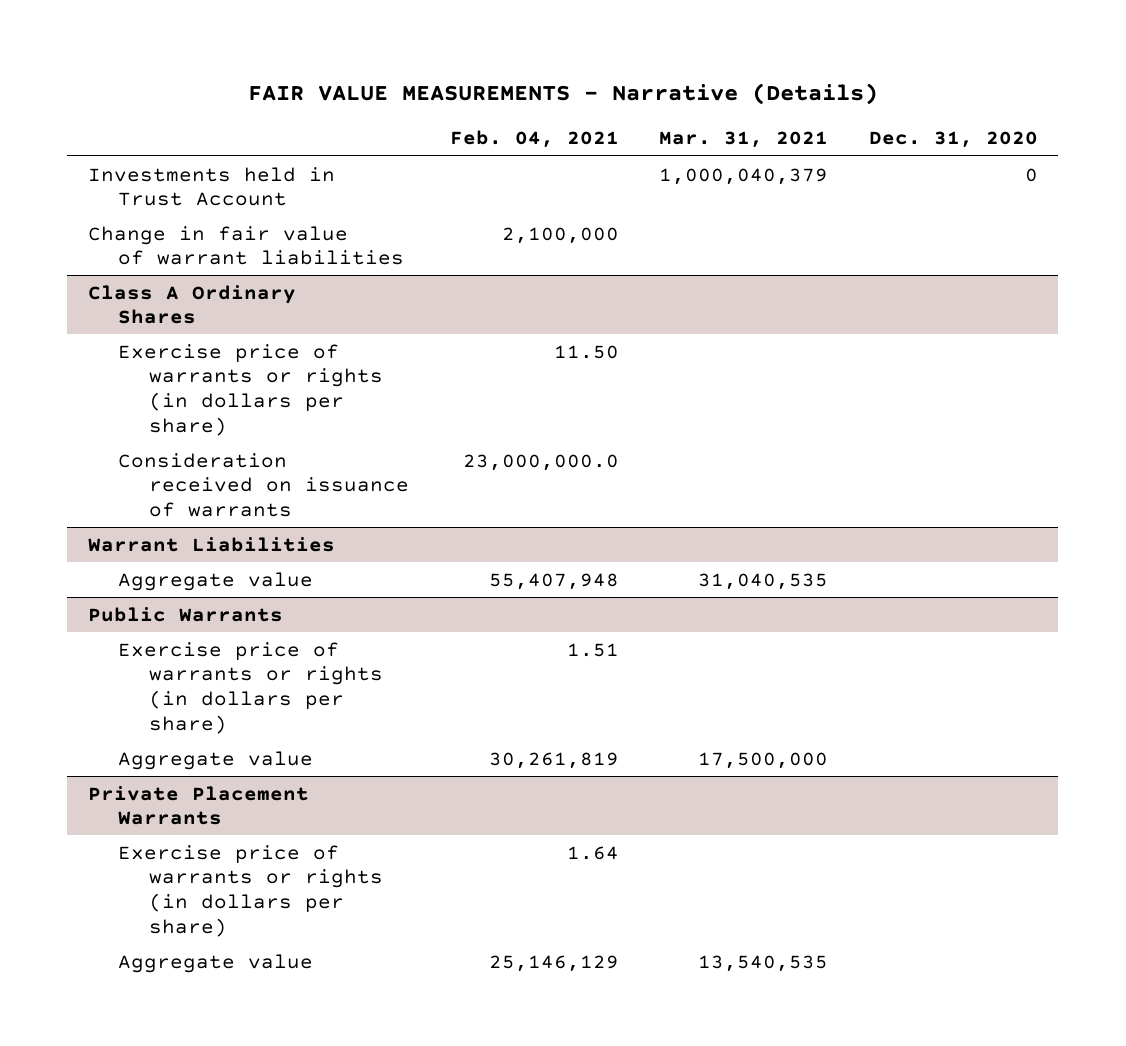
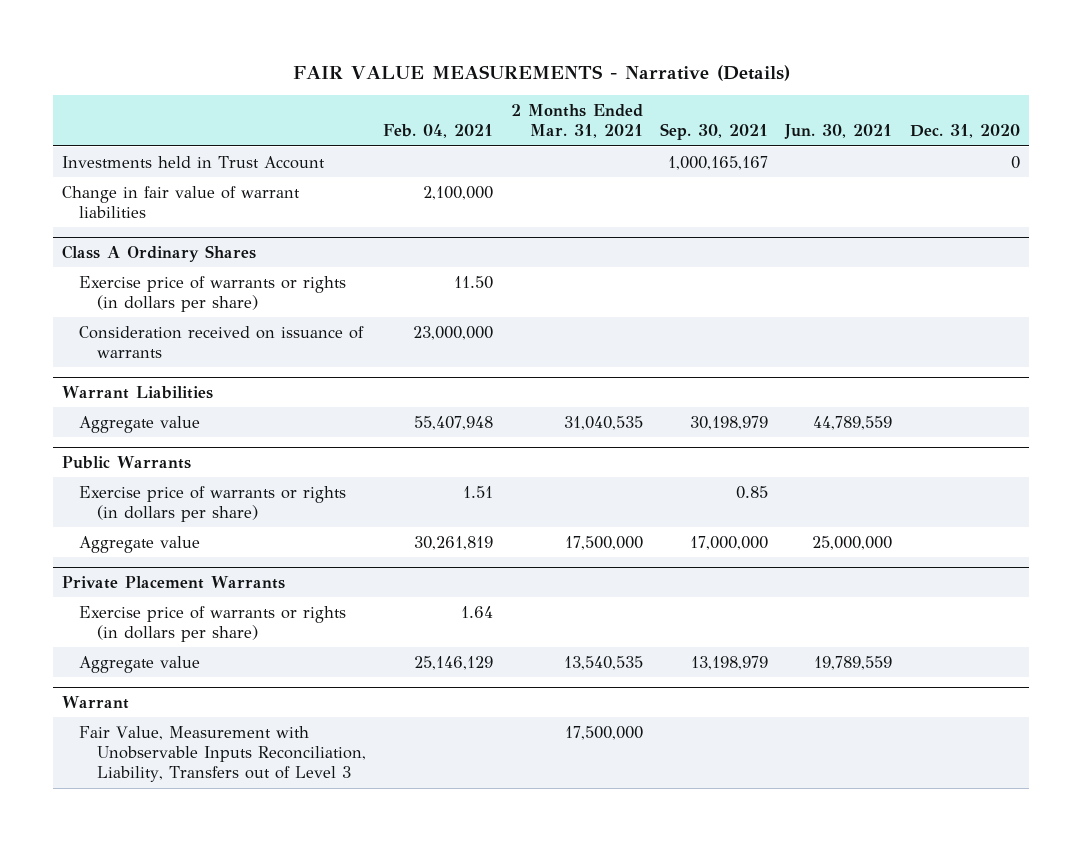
[659,131,829,149] Mar. 31, 2021 -> none
none -> [510,103,643,139] 2 Months Ended Mar. 31, 2021
none -> [659,123,768,141] Sep. 30, 2021
none -> [784,124,893,140] Jun. 30, 2021
[462,453,619,471] 23,000,000.0 -> [413,325,494,340] 23,000,000
none -> [61,695,129,709] Warrant
none -> [79,725,366,783] Fair Value, Measurement with Unobservable Inputs Reconciliation, Liability, Transfers out of Level 3

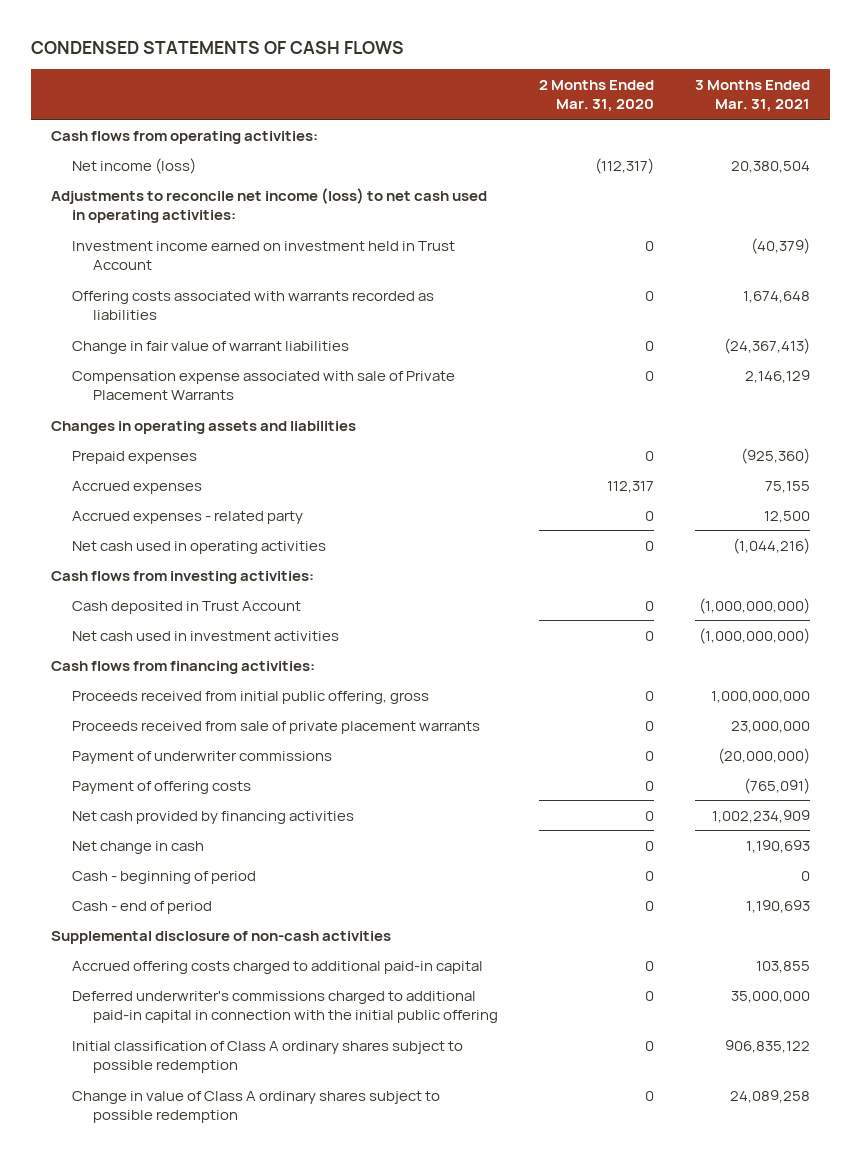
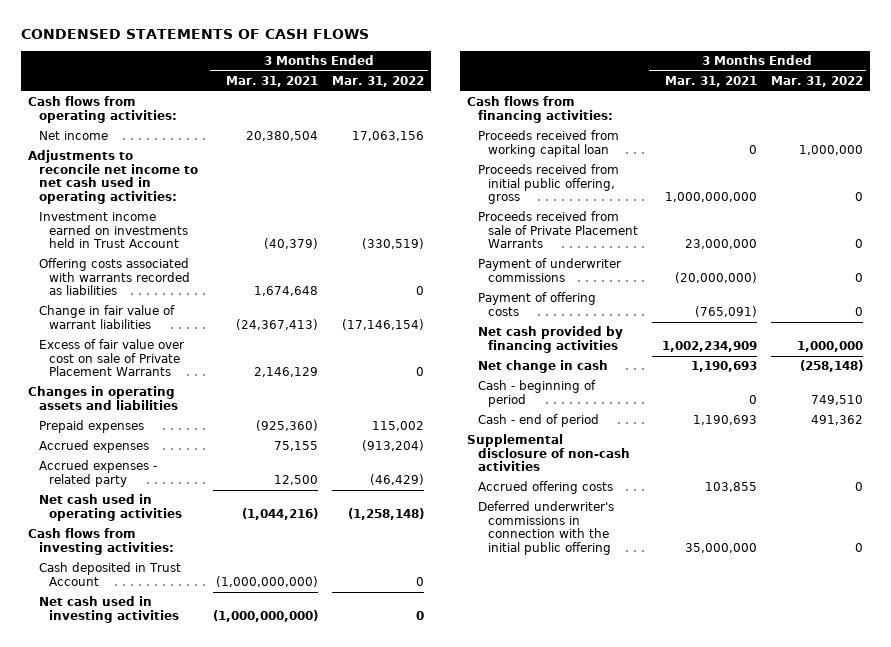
[538,79,654,113] 2 Months Ended Mar. 31, 2020 -> none
none -> [332,75,425,87] Mar. 31, 2022
[72,157,197,174] Net income (loss) -> [38,131,108,141] Net income
[51,187,488,224] Adjustments to reconcile net income (loss) to net cash used in operating activities: -> [28,150,198,205] Adjustments to reconcile net income to net cash used in operating activities:
[72,240,456,271] Investment income earned on investment held in Trust Account -> [38,212,189,249] Investment income earned on investments held in Trust Account
[72,370,456,401] Compensation expense associated with sale of Private Placement Warrants -> [38,339,184,377] Excess of fair value over cost on sale of Private Placement Warrants
[72,630,340,641] Net cash used in investment activities -> [38,596,180,623] Net cash used in investing activities
none -> [477,130,619,157] Proceeds received from working capital loan
[72,720,481,734] Proceeds received from sale of private placement warrants -> [477,211,639,249] Proceeds received from sale of Private Placement Warrants
[72,1040,464,1074] Initial classification of Class A ordinary shares subject to possible redemption -> none
[72,1090,441,1124] Change in value of Class A ordinary shares subject to possible redemption -> none
[72,960,484,974] Accrued offering costs charged to additional paid-in capital -> [477,481,613,495] Accrued offering costs
[72,990,499,1024] Deferred underwriter's commissions charged to additional paid-in capital in connection with the initial public offering -> [477,501,614,556] Deferred underwriter's commissions in connection with the initial public offering

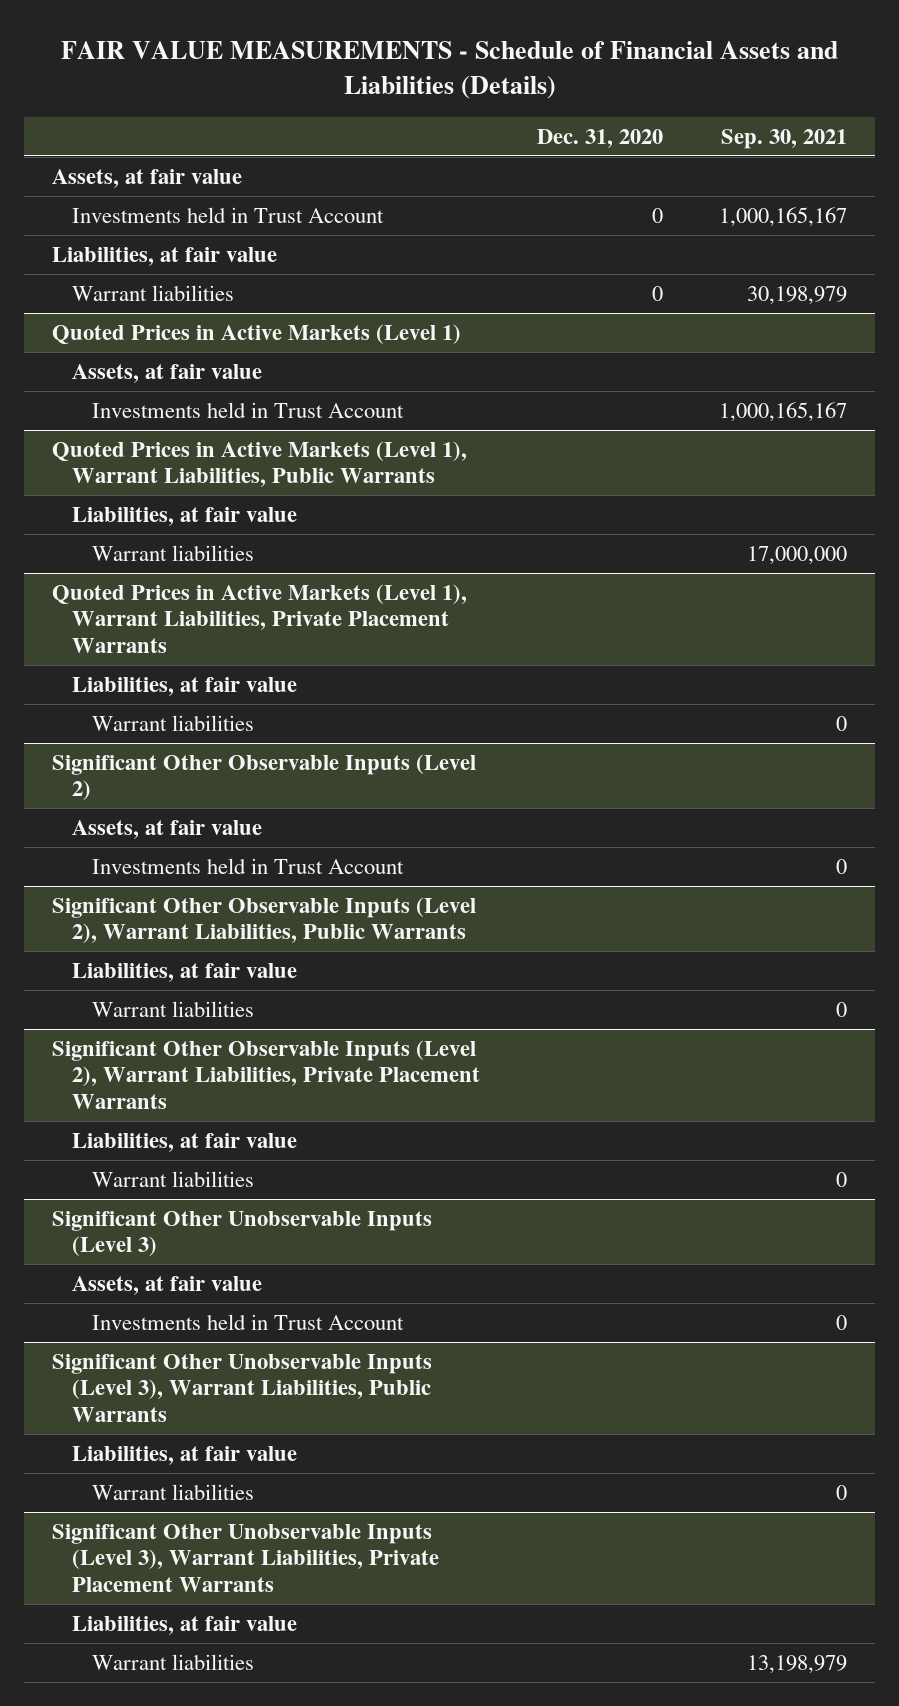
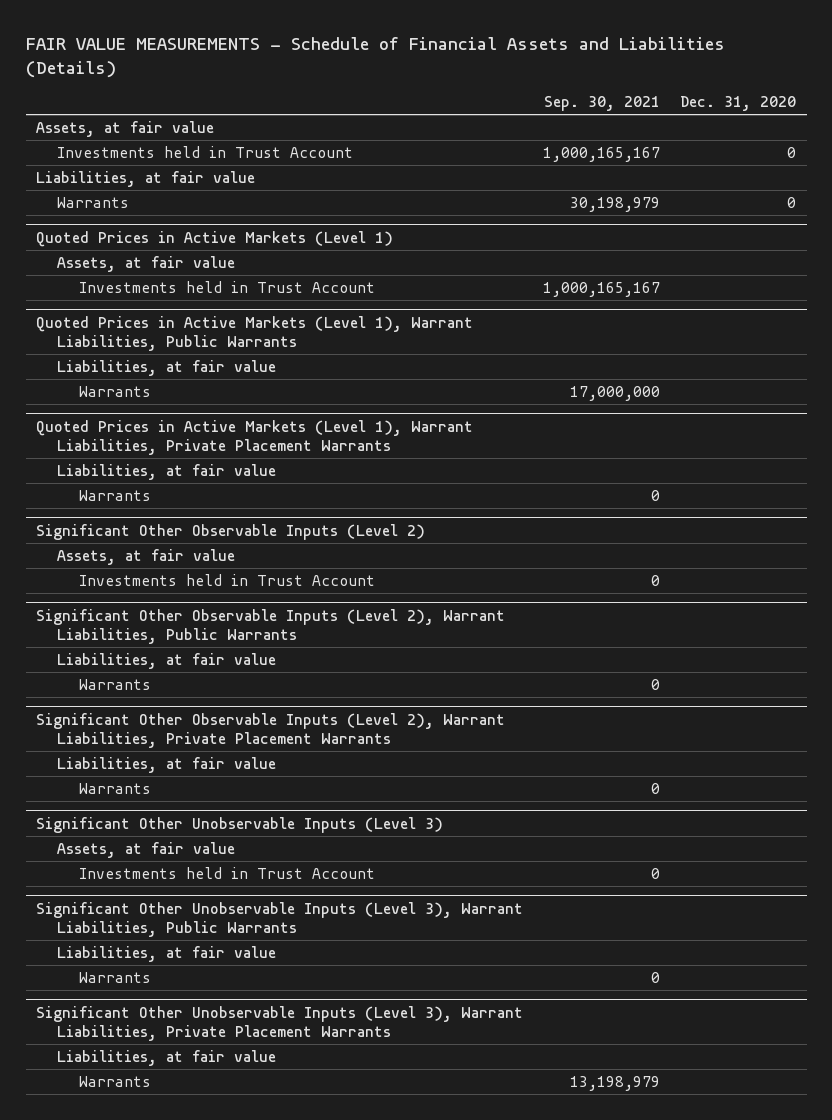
[72,284,235,301] Warrant liabilities -> [57,196,130,208] Warrants
[91,544,254,561] Warrant liabilities -> [78,385,151,397] Warrants
[91,714,254,731] Warrant liabilities -> [78,489,151,501] Warrants
[91,1000,254,1017] Warrant liabilities -> [78,678,151,690] Warrants
[91,1170,254,1187] Warrant liabilities -> [78,782,151,794] Warrants
[91,1483,254,1500] Warrant liabilities -> [78,971,151,983] Warrants
[91,1653,254,1670] Warrant liabilities -> [78,1075,151,1087] Warrants

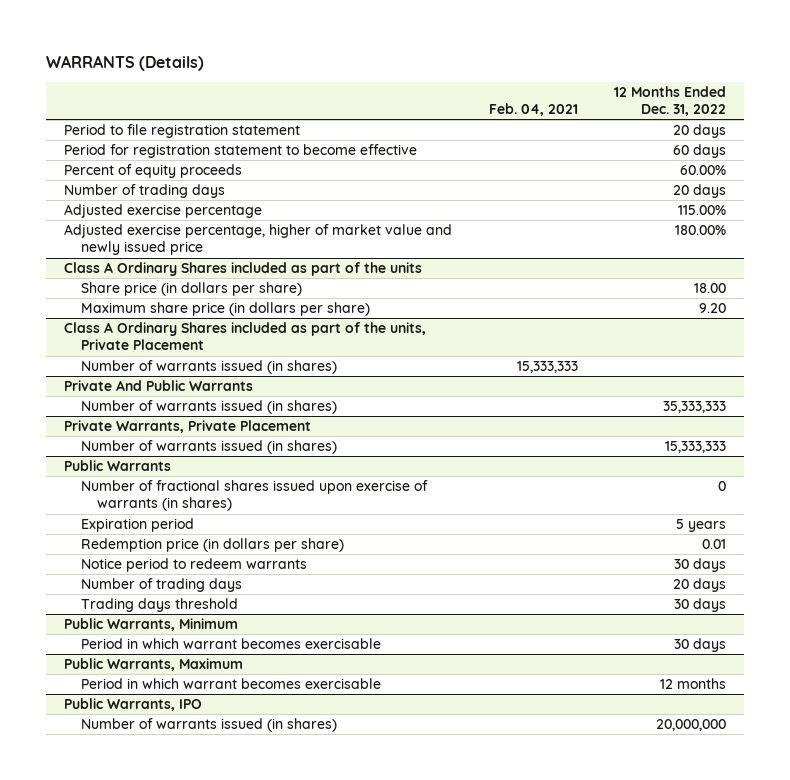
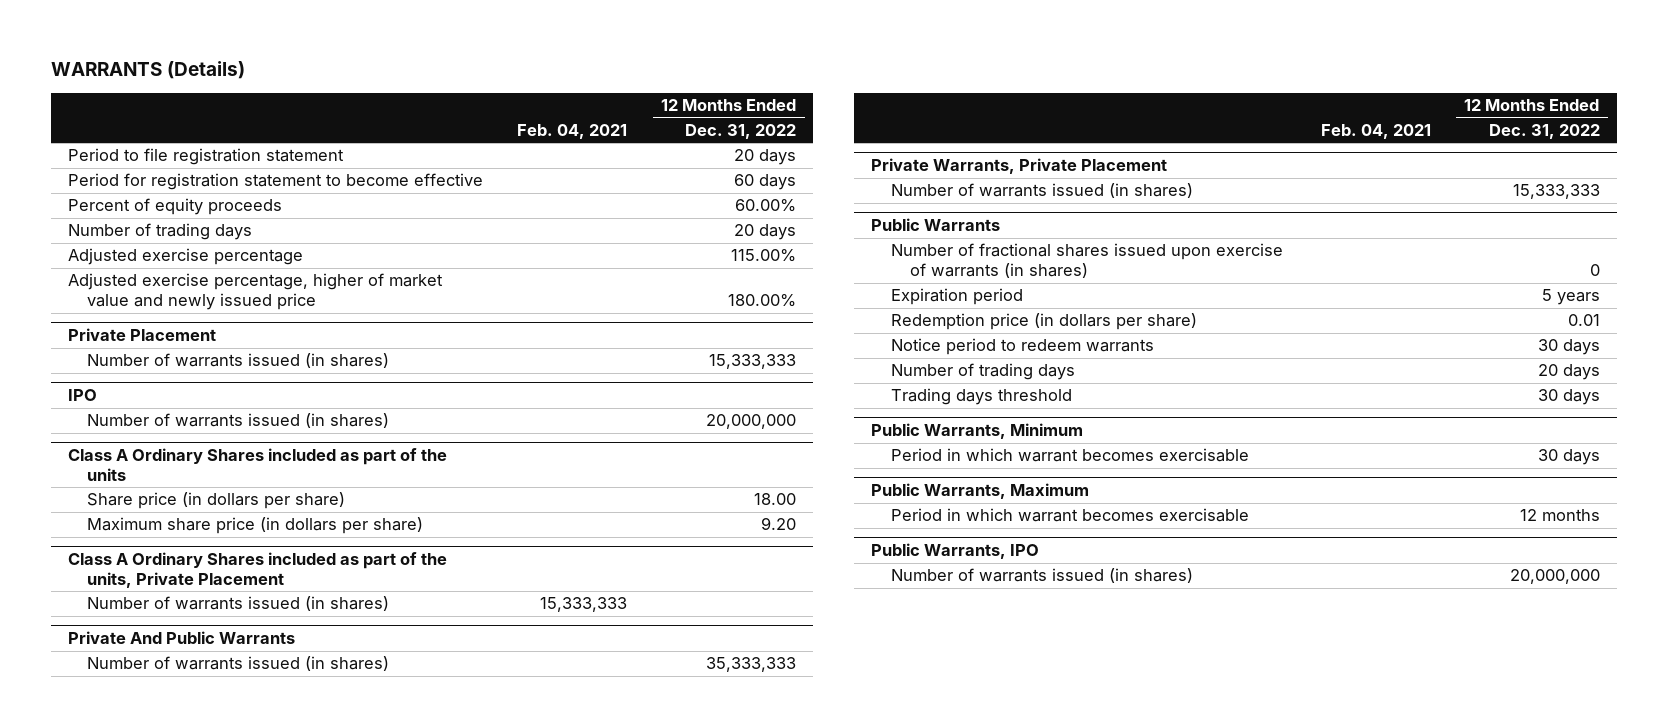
none -> [67,328,216,342] Private Placement
none -> [87,353,390,369] Number of warrants issued (in shares)
none -> [67,389,97,402] IPO
none -> [87,413,390,429] Number of warrants issued (in shares)

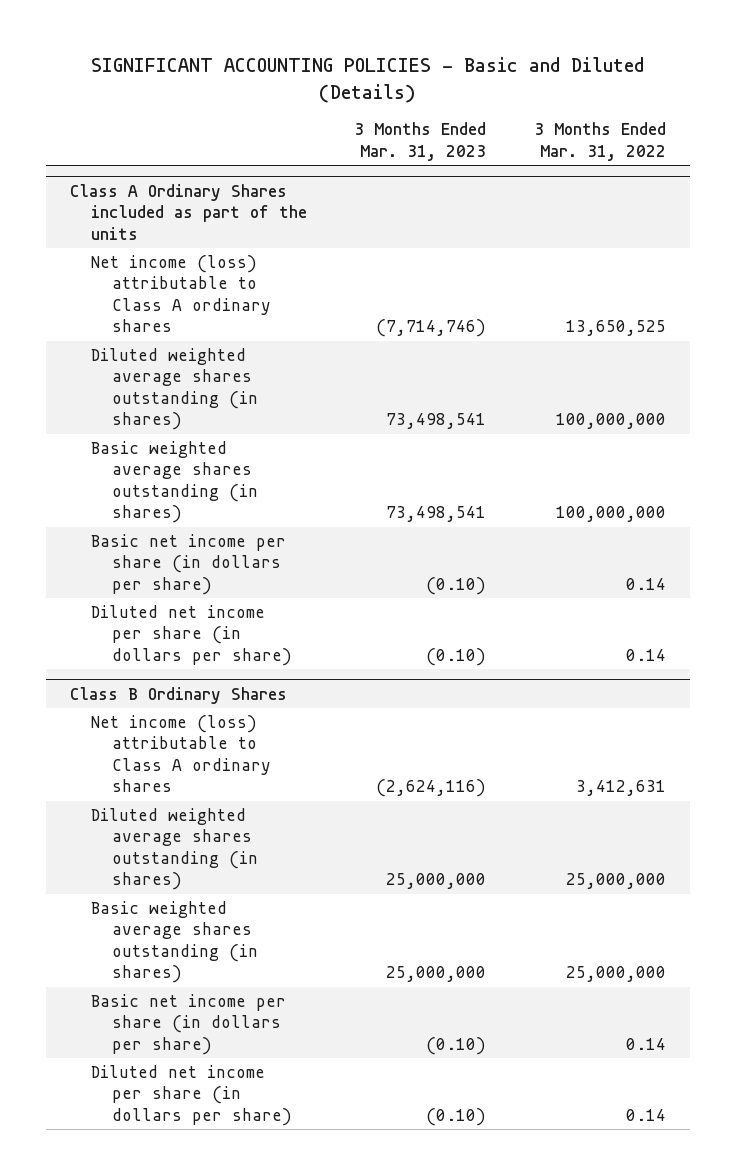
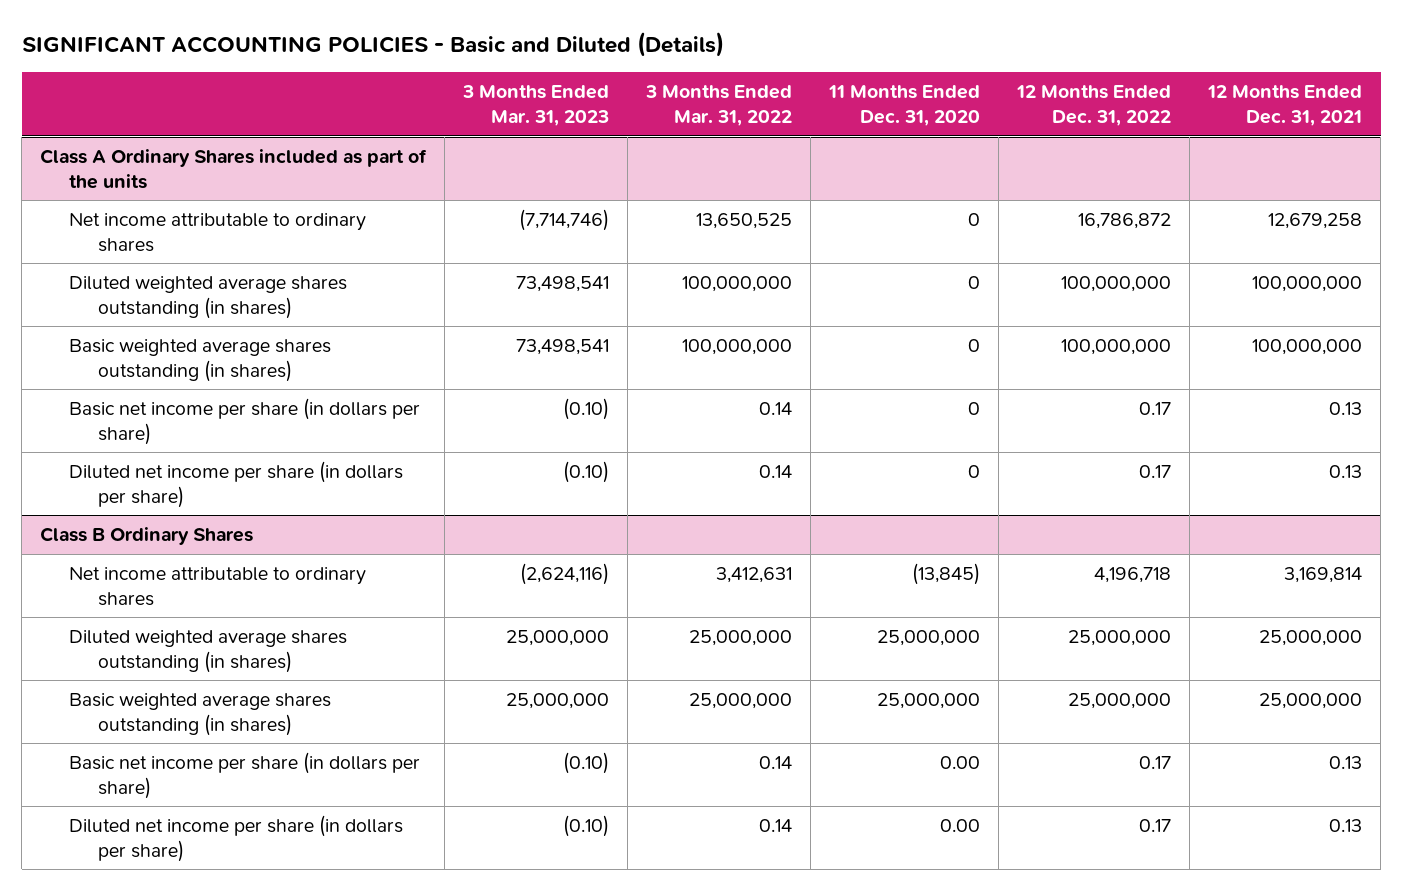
none -> [828,85,981,126] 11 Months Ended Dec. 31, 2020
none -> [1016,85,1172,126] 12 Months Ended Dec. 31, 2022
none -> [1207,85,1363,126] 12 Months Ended Dec. 31, 2021
[90,254,272,333] Net income (loss) attributable to Class A ordinary shares -> [69,213,367,252] Net income attributable to ordinary shares
[90,714,272,793] Net income (loss) attributable to Class A ordinary shares -> [69,567,367,606] Net income attributable to ordinary shares

